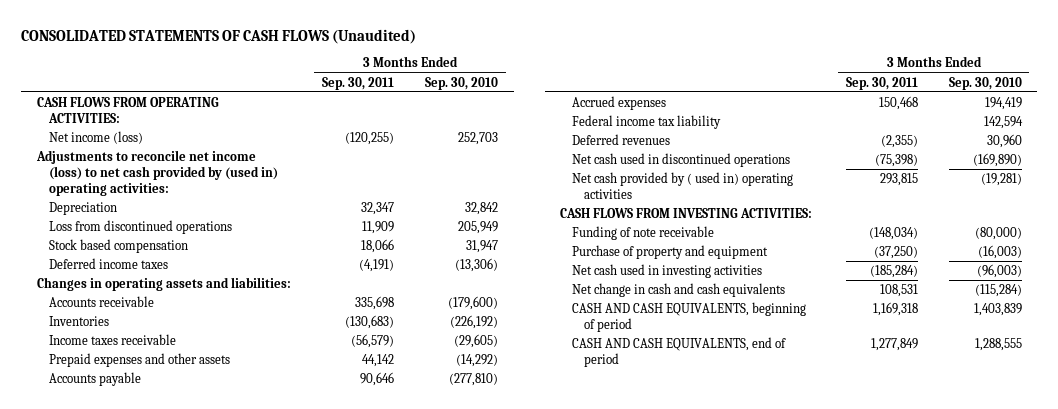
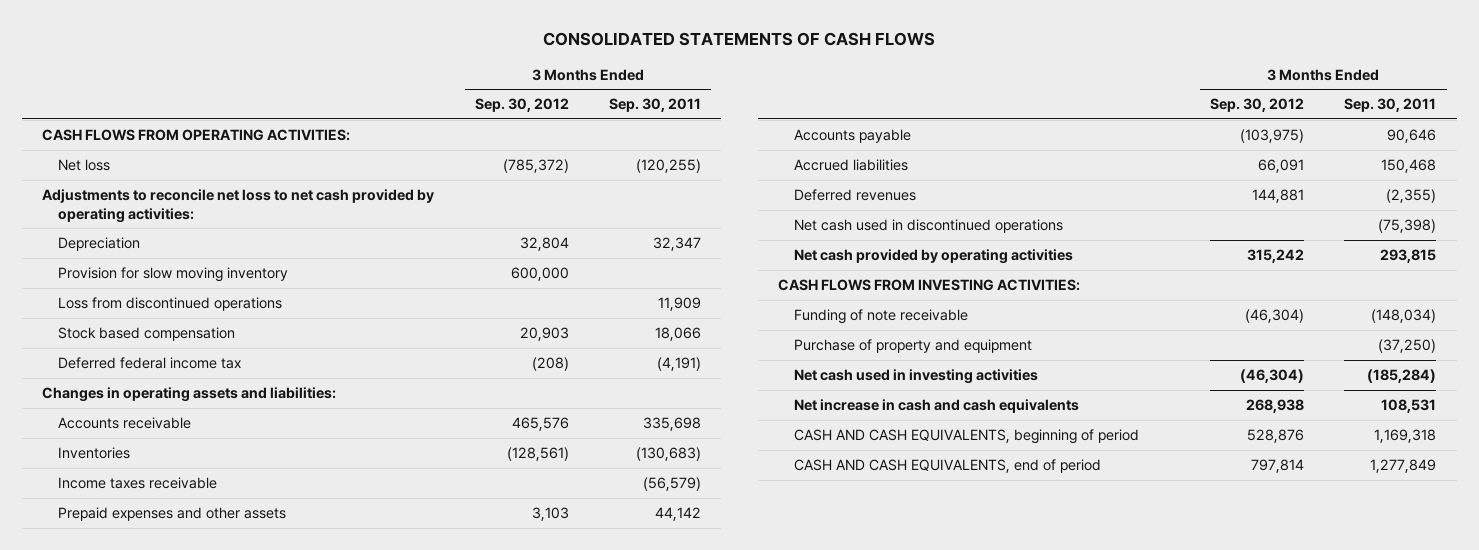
[21,28,417,44] CONSOLIDATED STATEMENTS OF CASH FLOWS (Unaudited) -> [543,31,936,46] CONSOLIDATED STATEMENTS OF CASH FLOWS
[424,76,498,90] Sep. 30, 2010 -> none
none -> [474,98,569,113] Sep. 30, 2012
[48,130,143,144] Net income (loss) -> [58,158,111,171] Net loss
[35,149,278,197] Adjustments to reconcile net income (loss) to net cash provided by (used in) operating activities: -> [42,188,435,223] Adjustments to reconcile net loss to net cash provided by operating activities:
none -> [58,266,289,282] Provision for slow moving inventory
[48,257,168,269] Deferred income taxes -> [58,356,242,369] Deferred federal income tax
[572,114,722,129] Federal income tax liability -> none
[572,95,667,110] Accrued expenses -> [793,158,908,171] Accrued liabilities
[572,171,794,199] Net cash provided by ( used in) operating activities -> [793,248,1073,264] Net cash provided by operating activities
[572,282,786,297] Net change in cash and cash equivalents -> [793,398,1079,413] Net increase in cash and cash equivalents

